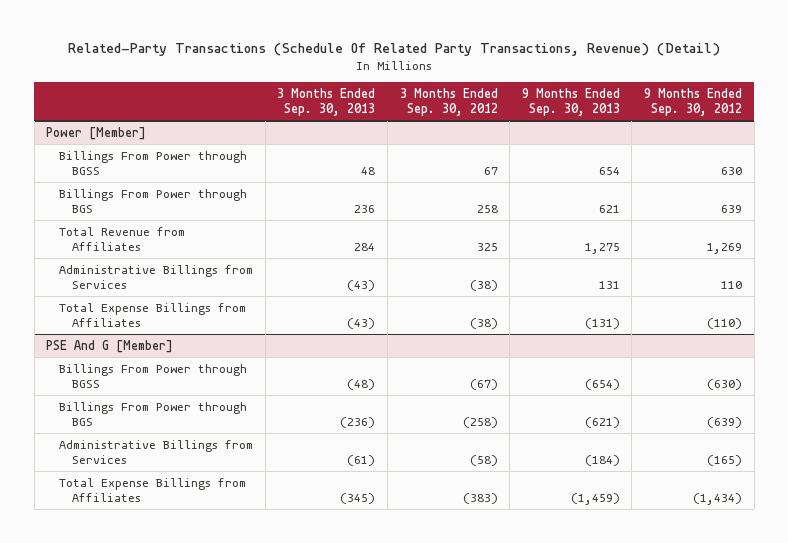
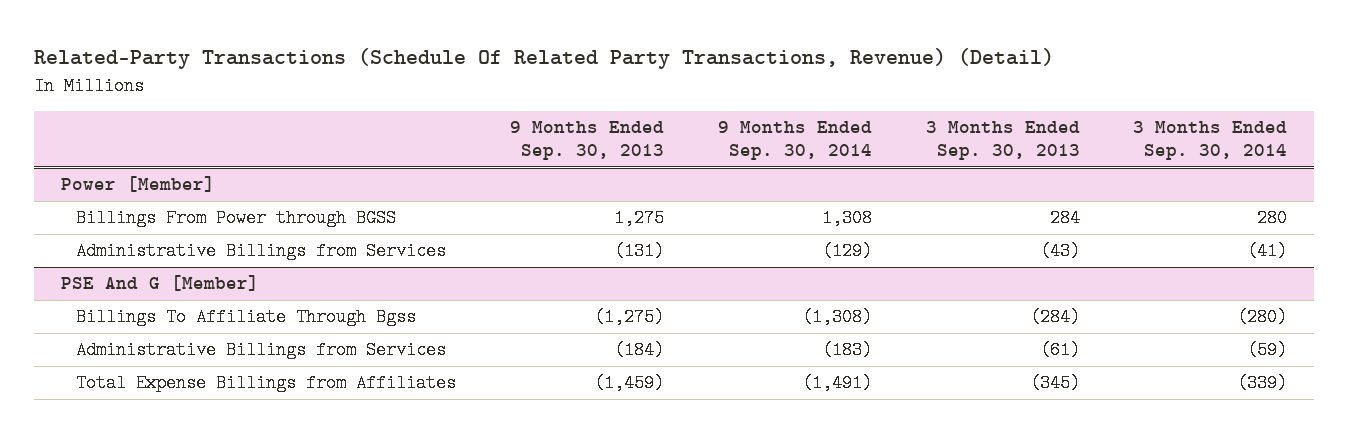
[399,87,498,117] 3 Months Ended Sep. 30, 2012 -> none
[644,87,743,117] 9 Months Ended Sep. 30, 2012 -> none
none -> [717,121,872,161] 9 Months Ended Sep. 30, 2014
none -> [1133,121,1288,161] 3 Months Ended Sep. 30, 2014
[59,188,248,214] Billings From Power through BGS -> none
[59,226,186,252] Total Revenue from Affiliates -> none
[59,302,247,328] Total Expense Billings from Affiliates -> none
[361,167,376,176] 48 -> [1049,209,1080,228] 284
[598,167,620,176] 654 -> [613,209,664,228] 1,275
[598,281,620,290] 131 -> [613,242,664,261] (131)
[59,401,248,427] Billings From Power through BGS -> none
[59,363,248,389] Billings From Power through BGSS -> [75,308,416,327] Billings To Affiliate Through Bgss
[347,379,376,391] (48) -> [1029,308,1080,327] (284)
[584,379,620,391] (654) -> [593,308,664,327] (1,275)

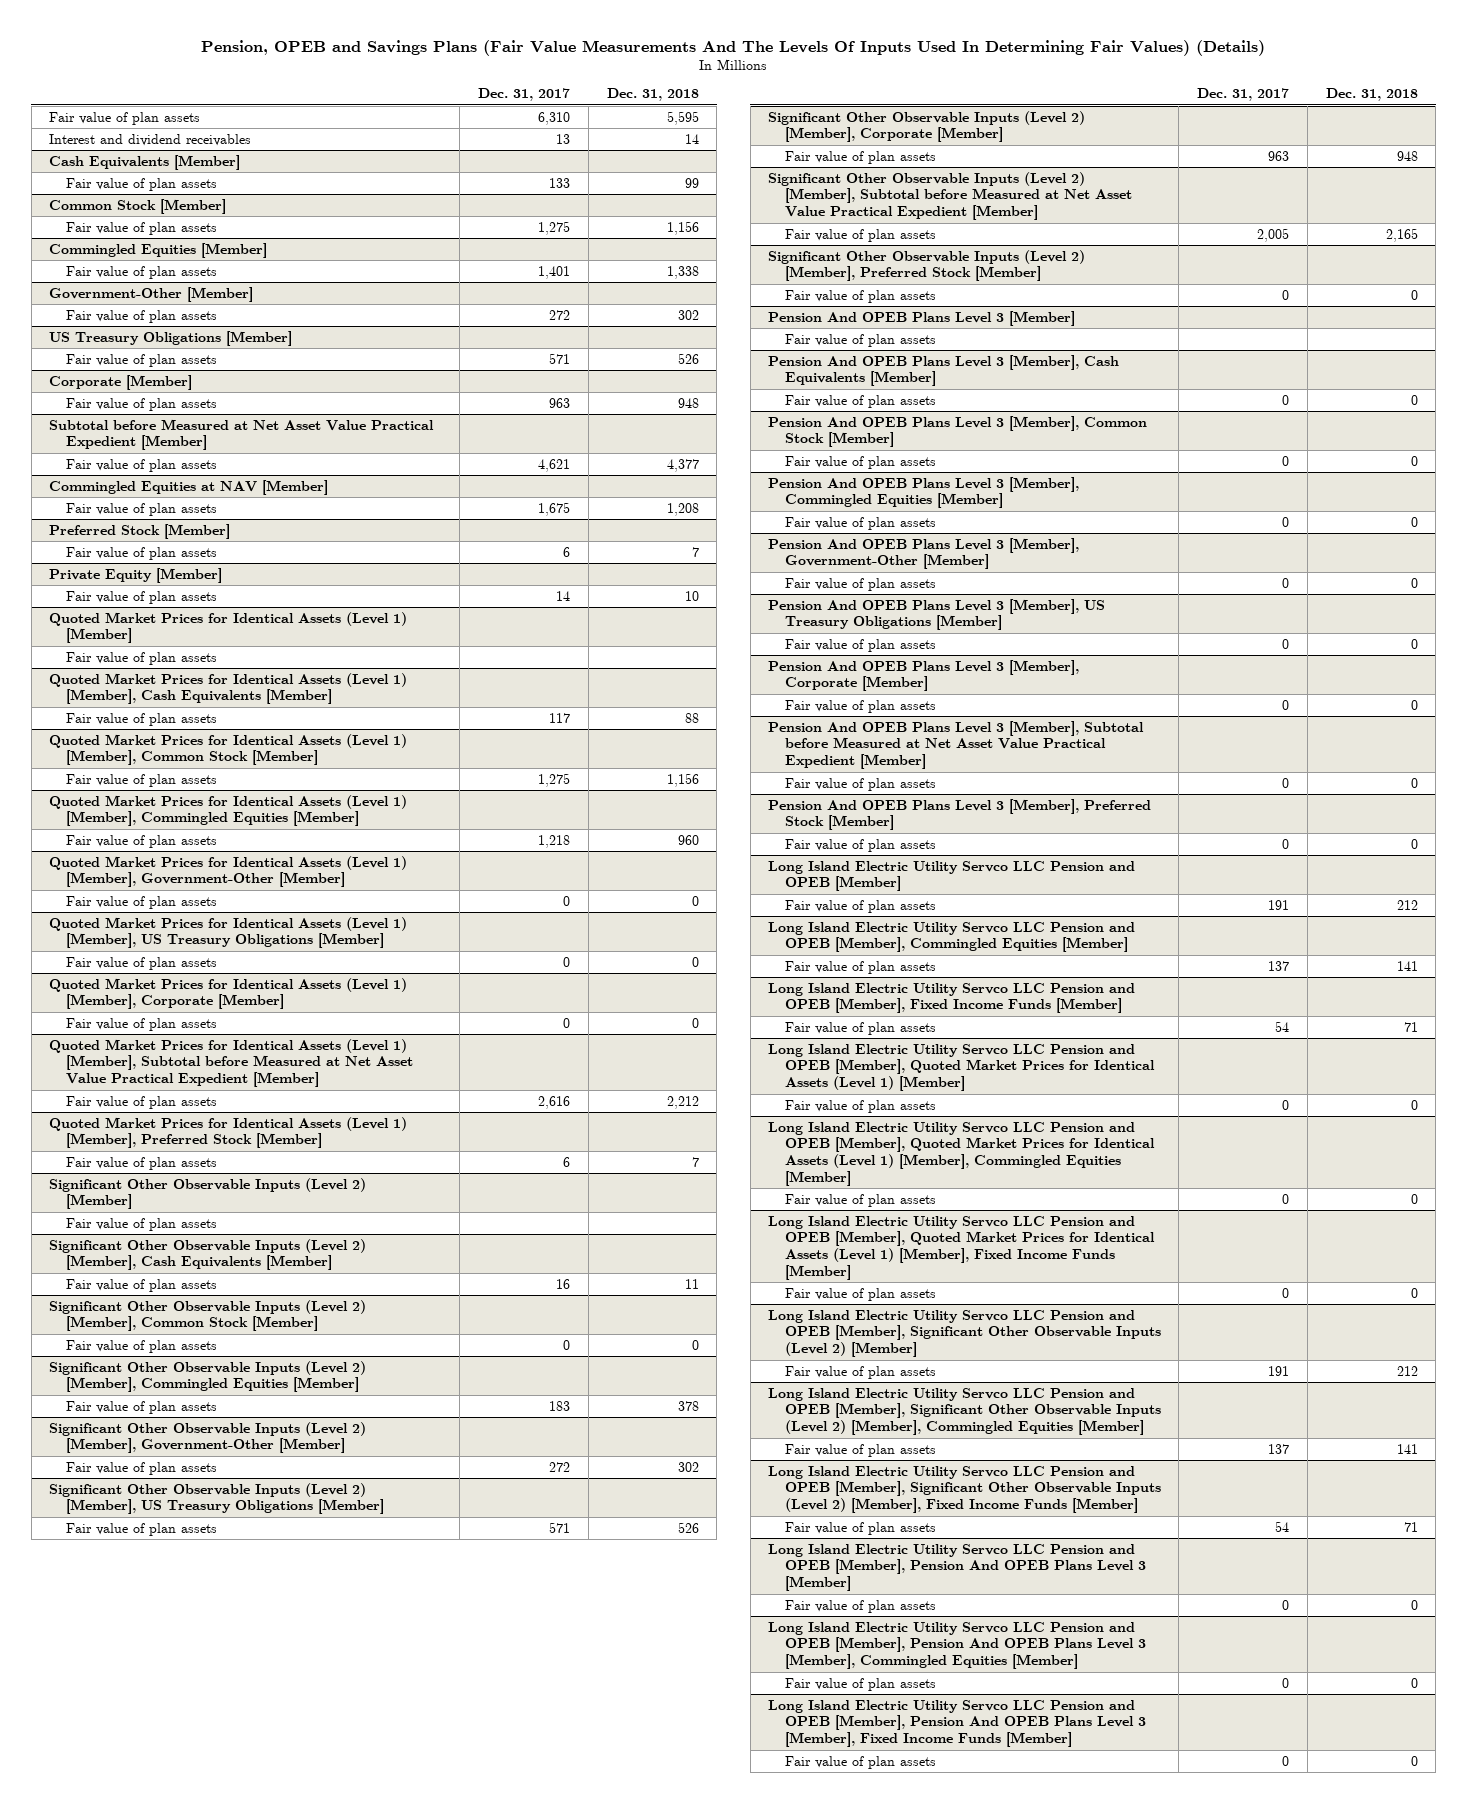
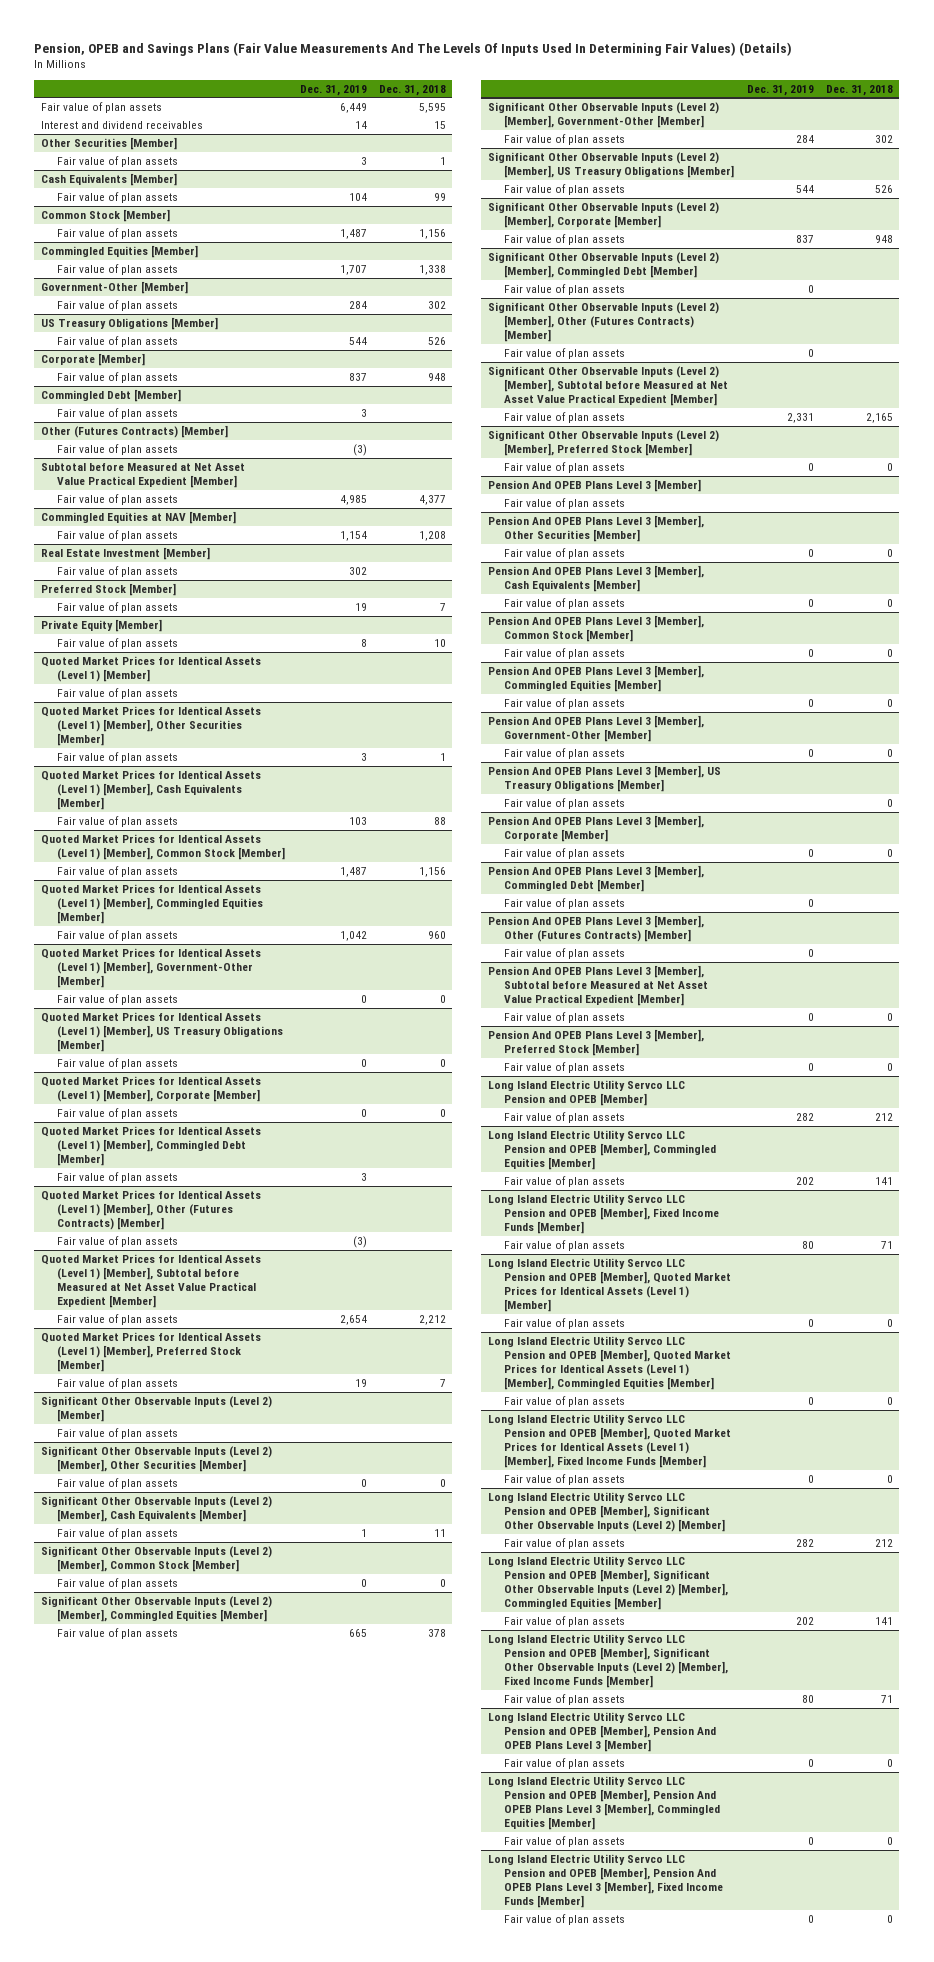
[478,88,571,102] Dec. 31, 2017 -> none
none -> [299,84,367,96] Dec. 31, 2019
[684,133,699,144] 14 -> [434,120,447,129] 15
none -> [40,136,177,150] Other Securities [Member]
none -> [57,155,179,167] Fair value of plan assets
none -> [40,388,181,402] Commingled Debt [Member]
none -> [57,407,179,419] Fair value of plan assets
none -> [40,424,228,438] Other (Futures Contracts) [Member]
none -> [57,443,179,455] Fair value of plan assets
none -> [40,546,210,560] Real Estate Investment [Member]
none -> [57,565,179,577] Fair value of plan assets
none -> [40,705,261,747] Quoted Market Prices for Identical Assets (Level 1) [Member], Other Securities [Member]
none -> [57,751,179,763] Fair value of plan assets
none -> [40,1125,261,1167] Quoted Market Prices for Identical Assets (Level 1) [Member], Commingled Debt [Member]
none -> [57,1171,179,1183] Fair value of plan assets
none -> [40,1189,261,1231] Quoted Market Prices for Identical Assets (Level 1) [Member], Other (Futures Contracts) [Member]
none -> [57,1235,179,1247] Fair value of plan assets
none -> [40,1445,272,1473] Significant Other Observable Inputs (Level 2) [Member], Other Securities [Member]
none -> [57,1477,179,1489] Fair value of plan assets
none -> [487,251,719,279] Significant Other Observable Inputs (Level 2) [Member], Commingled Debt [Member]
none -> [504,283,626,295] Fair value of plan assets
none -> [487,301,719,343] Significant Other Observable Inputs (Level 2) [Member], Other (Futures Contracts) [Member]
none -> [504,347,626,359] Fair value of plan assets
none -> [487,514,704,543] Pension And OPEB Plans Level 3 [Member], Other Securities [Member]
none -> [504,547,626,559] Fair value of plan assets
none -> [487,864,704,893] Pension And OPEB Plans Level 3 [Member], Commingled Debt [Member]
none -> [504,897,626,909] Fair value of plan assets
none -> [487,914,704,943] Pension And OPEB Plans Level 3 [Member], Other (Futures Contracts) [Member]
none -> [504,947,626,959] Fair value of plan assets

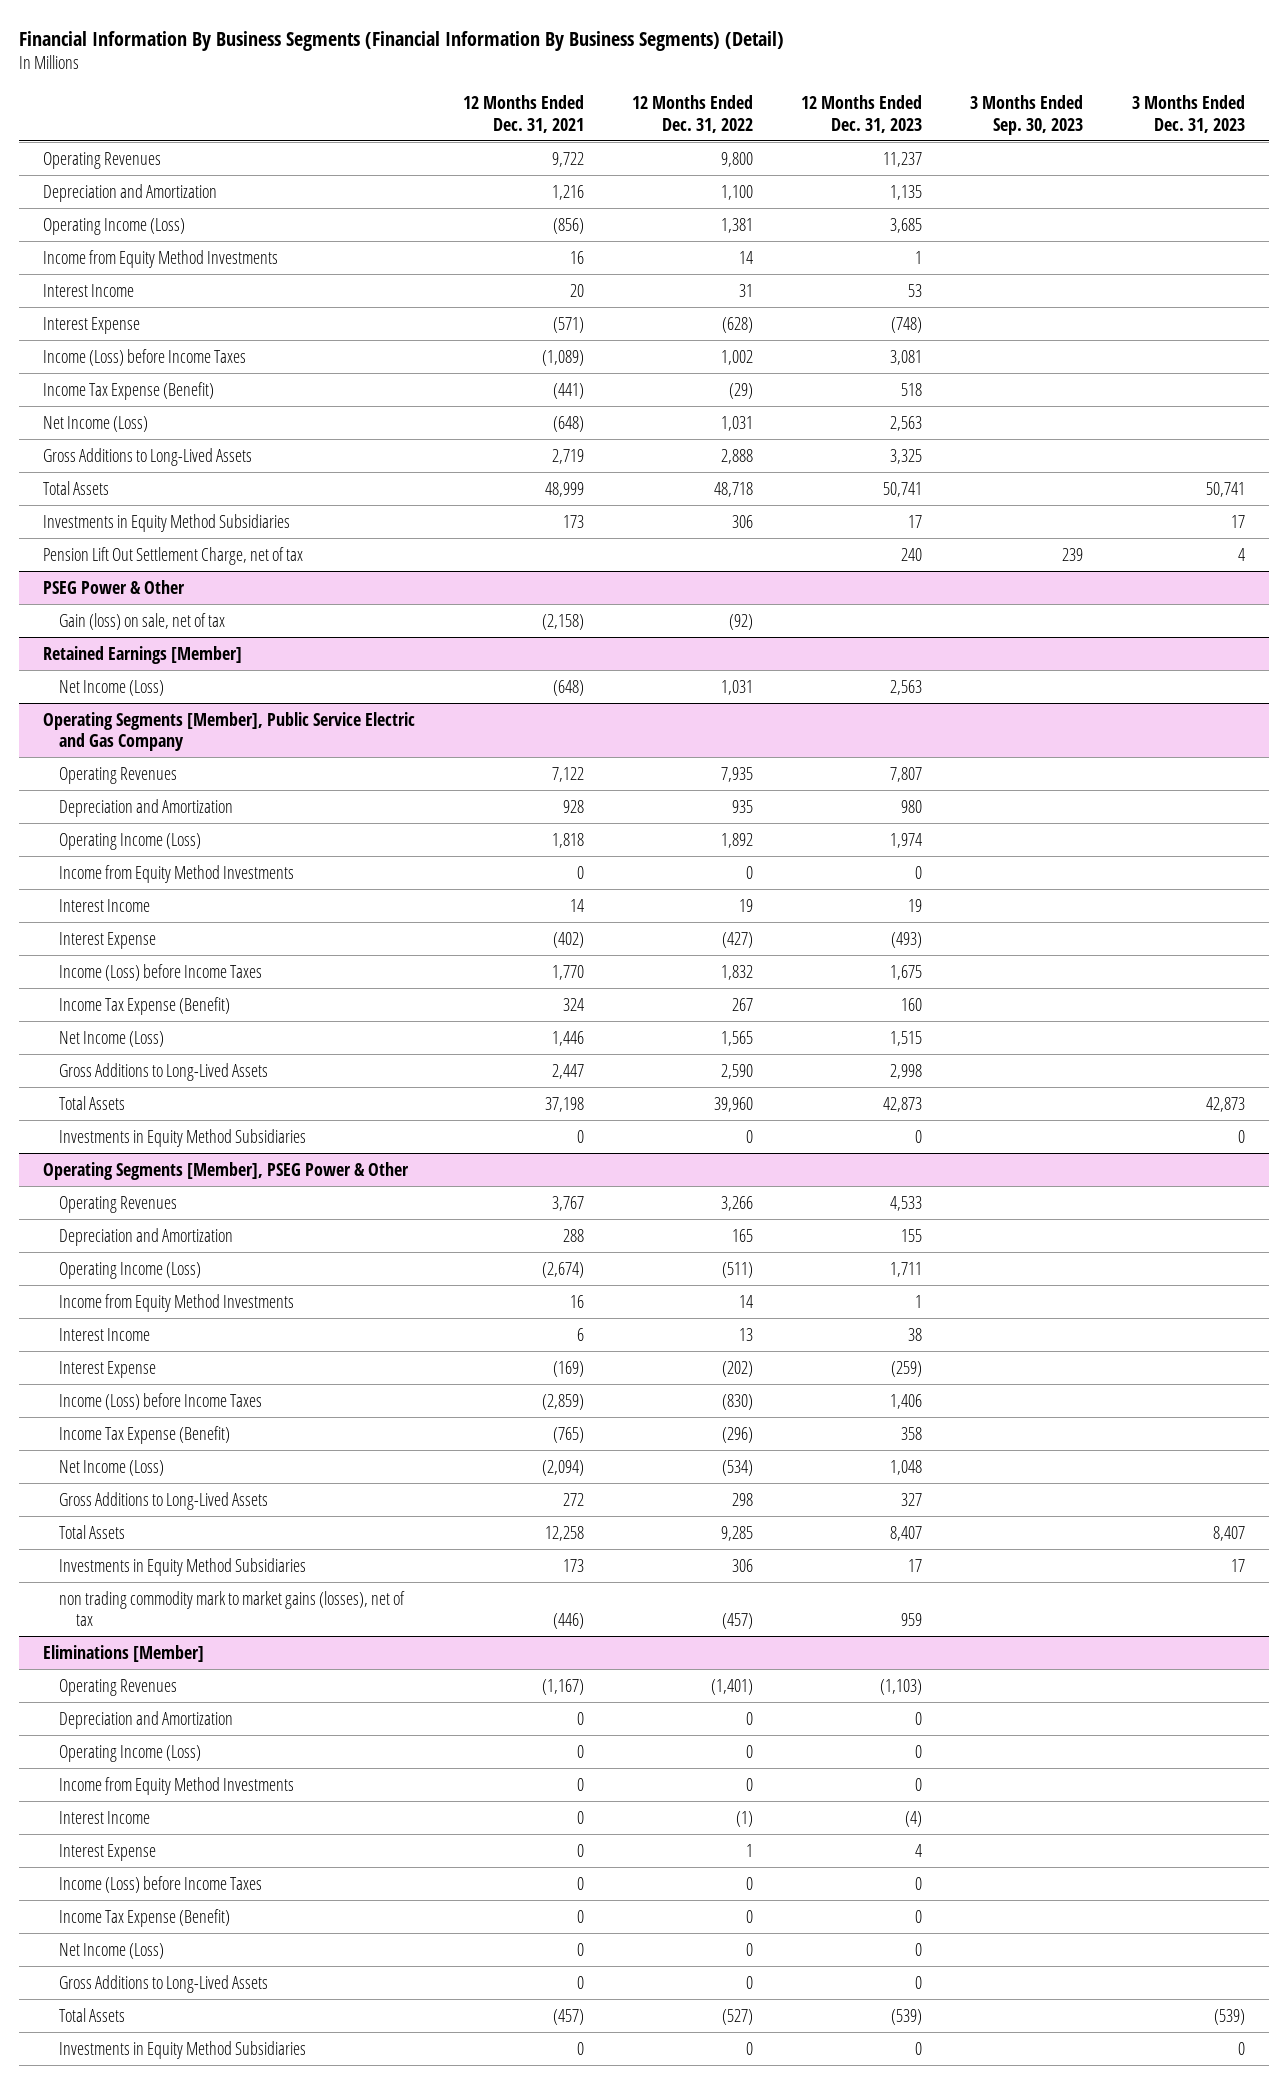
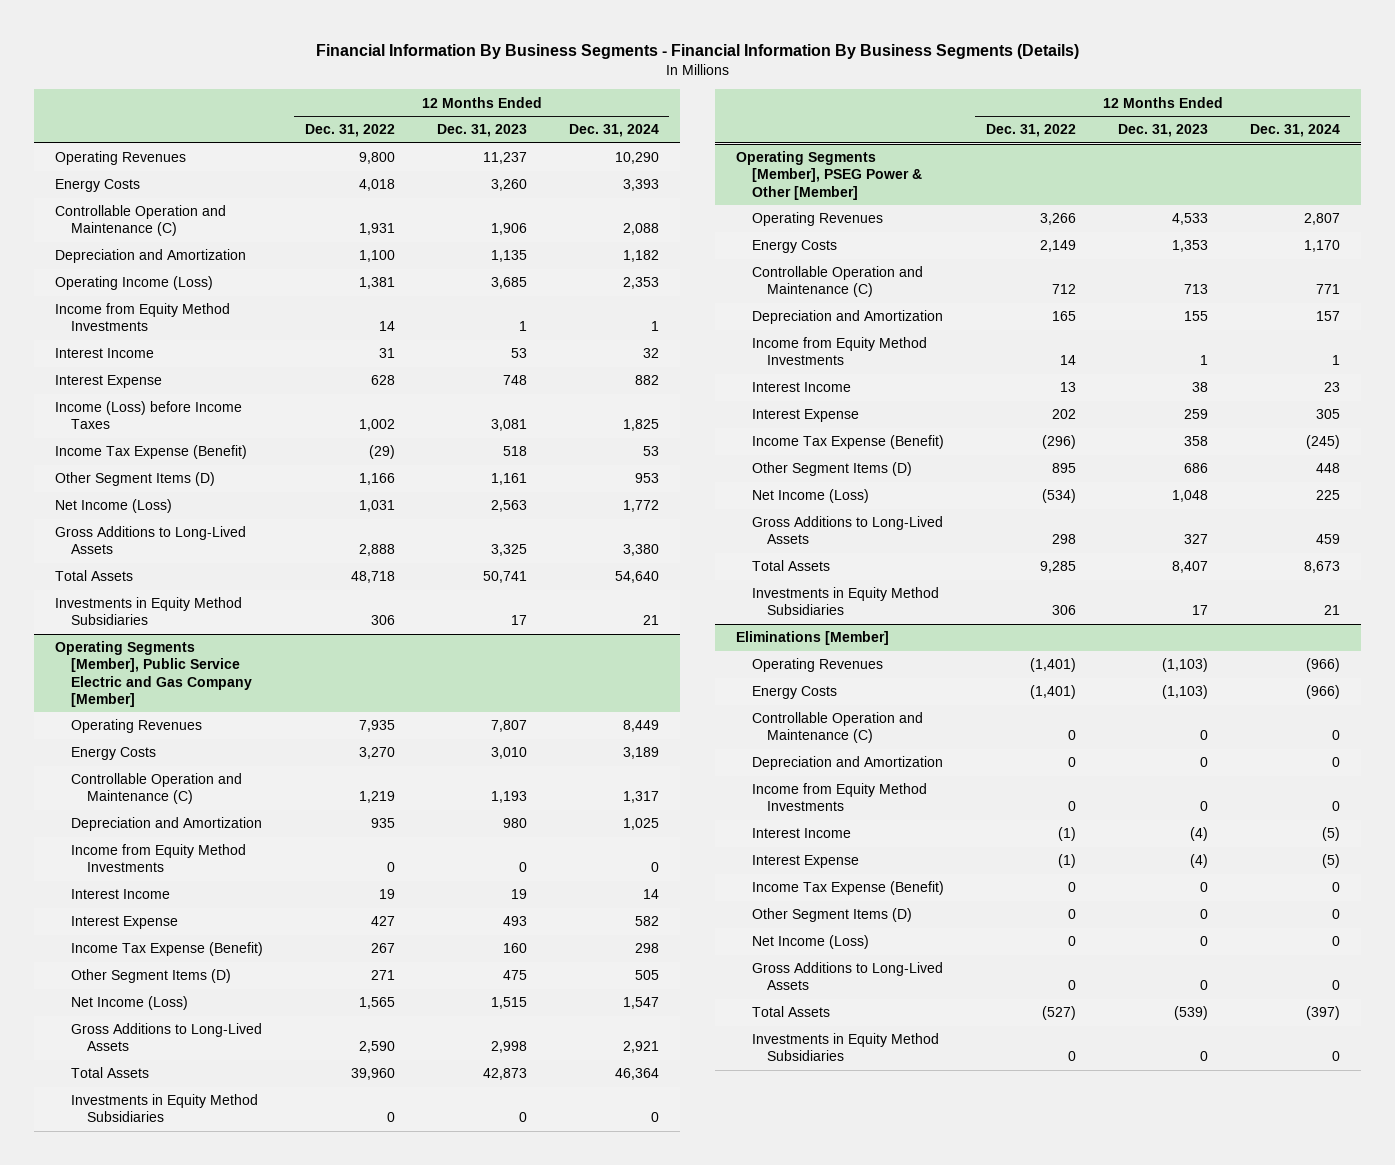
[18,30,784,51] Financial Information By Business Segments (Financial Information By Business Segments) (Detail) -> [315,44,1079,60] Financial Information By Business Segments - Financial Information By Business Segments (Details)
[463,95,585,133] 12 Months Ended Dec. 31, 2021 -> none
[970,95,1084,135] 3 Months Ended Sep. 30, 2023 -> none
[1131,95,1245,133] 3 Months Ended Dec. 31, 2023 -> none
none -> [568,124,659,138] Dec. 31, 2024
none -> [55,179,141,193] Energy Costs
none -> [55,205,227,237] Controllable Operation and Maintenance (C)
[722,316,754,333] (628) -> [370,375,395,386] 628
[891,316,923,333] (748) -> [502,375,527,386] 748
none -> [55,472,216,487] Other Segment Items (D)
[42,546,303,565] Pension Lift Out Settlement Charge, net of tax -> none
[42,579,185,594] PSEG Power & Other -> none
[59,612,226,630] Gain (loss) on sale, net of tax -> none
[42,645,242,664] Retained Earnings [Member] -> none
[59,679,165,696] Net Income (Loss) -> none
[42,711,415,751] Operating Segments [Member], Public Service Electric and Gas Company -> [55,641,252,707] Operating Segments [Member], Public Service Electric and Gas Company [Member]
none -> [70,747,156,761] Energy Costs
none -> [70,773,242,805] Controllable Operation and Maintenance (C)
[59,832,202,850] Operating Income (Loss) -> none
[59,963,263,981] Income (Loss) before Income Taxes -> none
[722,931,754,948] (427) -> [370,916,395,927] 427
[891,931,923,948] (493) -> [502,916,527,927] 493
none -> [70,969,231,984] Other Segment Items (D)
[42,1161,409,1180] Operating Segments [Member], PSEG Power & Other -> [736,151,922,200] Operating Segments [Member], PSEG Power & Other [Member]
none -> [751,240,837,254] Energy Costs
none -> [751,266,923,298] Controllable Operation and Maintenance (C)
[59,1261,202,1279] Operating Income (Loss) -> none
[59,1392,263,1410] Income (Loss) before Income Taxes -> none
[722,1360,754,1377] (202) -> [1051,409,1076,420] 202
[891,1360,923,1377] (259) -> [1183,409,1208,420] 259
none -> [751,462,912,477] Other Segment Items (D)
[59,1590,406,1626] non trading commodity mark to market gains (losses), net of tax -> none
none -> [751,686,837,700] Energy Costs
none -> [751,712,923,744] Controllable Operation and Maintenance (C)
[59,1744,202,1762] Operating Income (Loss) -> none
[59,1875,263,1893] Income (Loss) before Income Taxes -> none
[746,1843,754,1857] 1 -> [1057,854,1076,869] (1)
[915,1843,923,1857] 4 -> [1189,854,1208,869] (4)
none -> [751,908,912,923] Other Segment Items (D)

